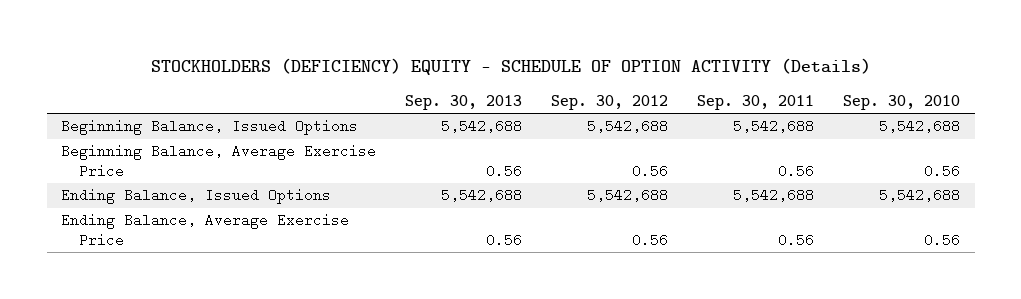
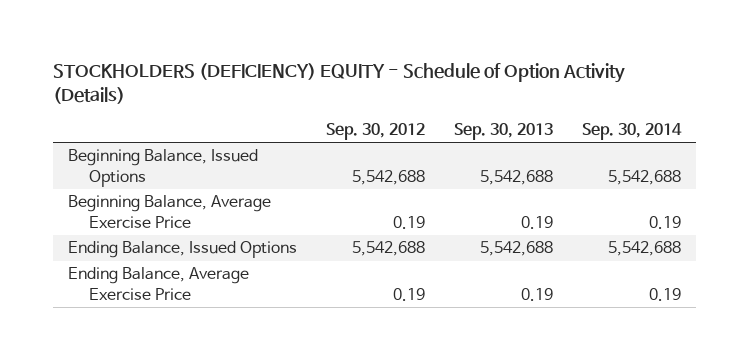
[150,58,871,76] STOCKHOLDERS (DEFICIENCY) EQUITY - SCHEDULE OF OPTION ACTIVITY (Details) -> [52,63,625,105] STOCKHOLDERS (DEFICIENCY) EQUITY - Schedule of Option Activity (Details)
[697,95,815,111] Sep. 30, 2011 -> none
[843,95,961,111] Sep. 30, 2010 -> none
none -> [582,123,683,141] Sep. 30, 2014
[486,163,523,178] 0.56 -> [521,215,554,229] 0.19
[632,163,669,178] 0.56 -> [392,215,425,229] 0.19
[486,232,523,247] 0.56 -> [521,287,554,301] 0.19
[632,232,669,247] 0.56 -> [392,287,425,301] 0.19

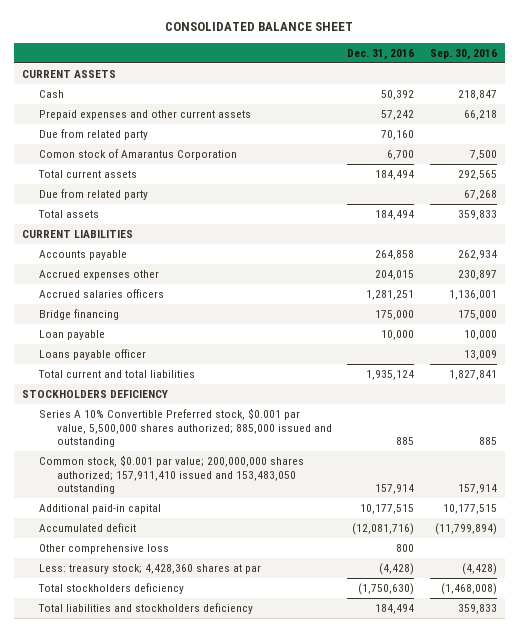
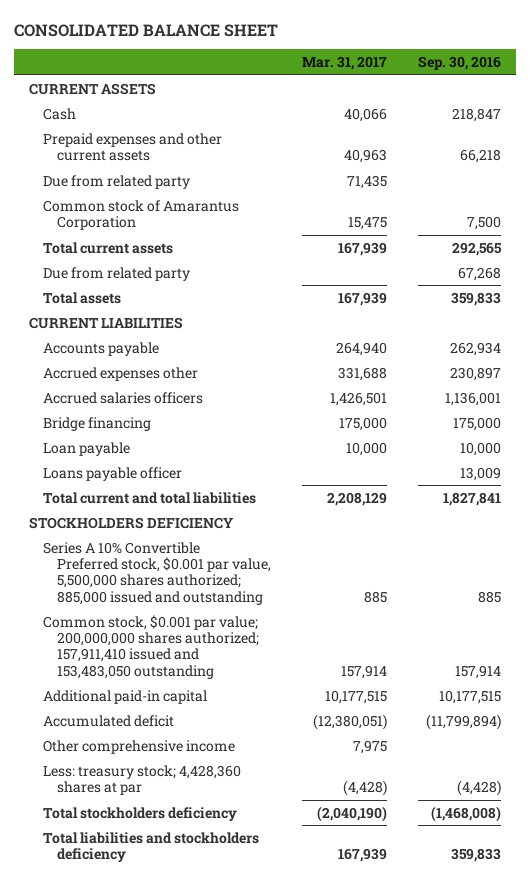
[347,48,415,60] Dec. 31, 2016 -> none
none -> [301,56,387,71] Mar. 31, 2017
[39,148,238,160] Comon stock of Amarantus Corporation -> [43,199,240,230] Common stock of Amarantus Corporation
[39,543,170,554] Other comprehensive loss -> [43,739,236,754] Other comprehensive income

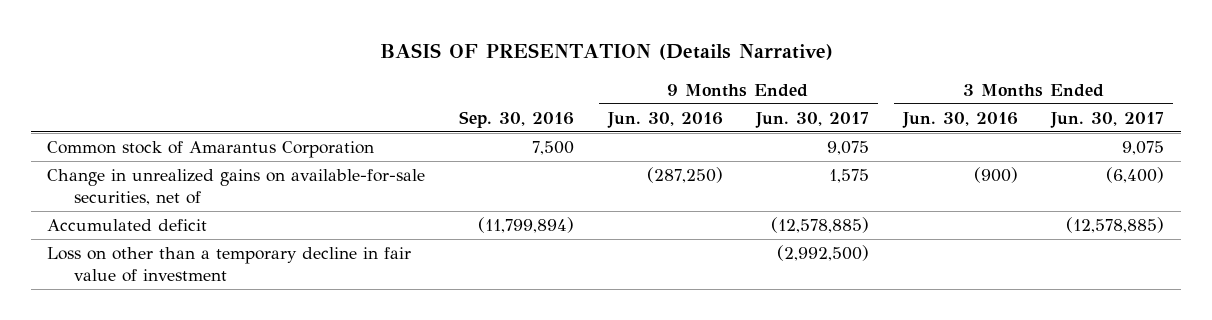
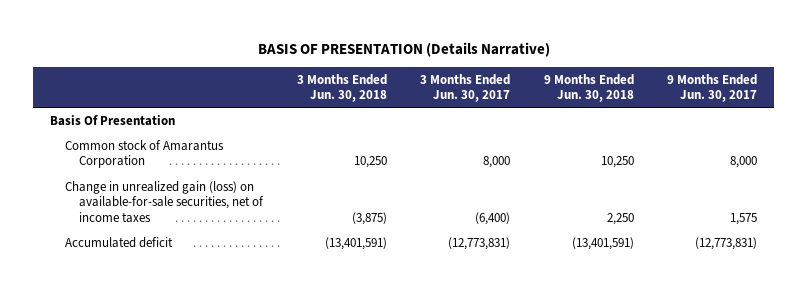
[458,110,574,128] Sep. 30, 2016 -> none
[606,111,723,128] Jun. 30, 2016 -> none
[901,111,1018,128] Jun. 30, 2016 -> none
none -> [296,73,387,103] 3 Months Ended Jun. 30, 2018
none -> [543,73,634,103] 9 Months Ended Jun. 30, 2018
[47,247,412,283] Loss on other than a temporary decline in fair value of investment -> none
none -> [50,114,176,126] Basis Of Presentation
[827,141,870,156] 9,075 -> [730,156,758,169] 8,000
[1122,141,1165,156] 9,075 -> [483,156,511,169] 8,000
[47,169,426,206] Change in unrealized gains on available-for-sale securities, net of -> [64,180,265,223] Change in unrealized gain (loss) on available-for-sale securities, net of income taxes
[771,217,870,234] (12,578,885) -> [695,236,758,250] (12,773,831)
[1066,217,1165,234] (12,578,885) -> [448,236,511,250] (12,773,831)

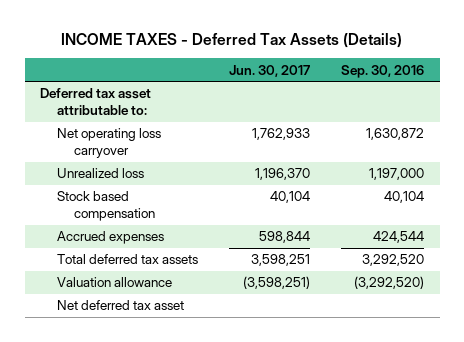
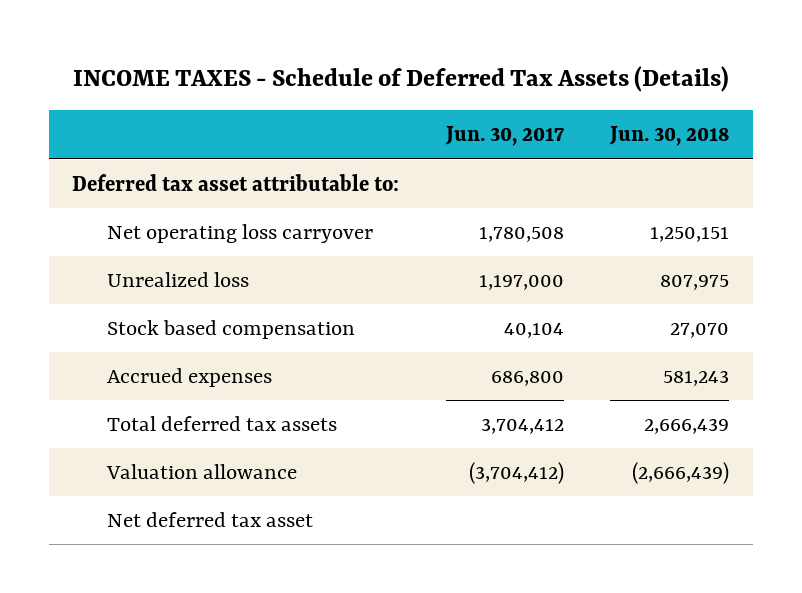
[61,33,403,49] INCOME TAXES - Deferred Tax Assets (Details) -> [72,66,729,93] INCOME TAXES - Schedule of Deferred Tax Assets (Details)
[341,64,425,78] Sep. 30, 2016 -> none
none -> [609,126,730,147] Jun. 30, 2018
[251,128,310,141] 1,762,933 -> [478,226,564,242] 1,780,508
[254,168,310,181] 1,196,370 -> [478,274,564,290] 1,197,000
[258,231,310,244] 598,844 -> [490,370,564,386] 686,800
[250,254,310,267] 3,598,251 -> [480,417,564,434] 3,704,412
[242,276,310,290] (3,598,251) -> [468,461,564,484] (3,704,412)

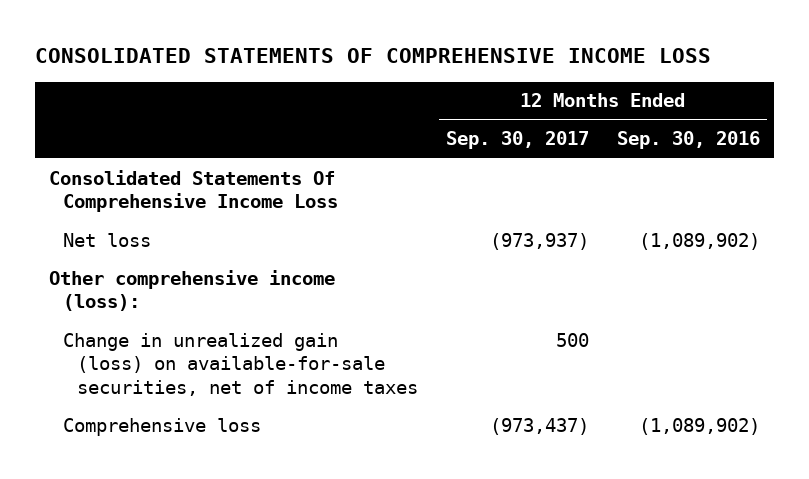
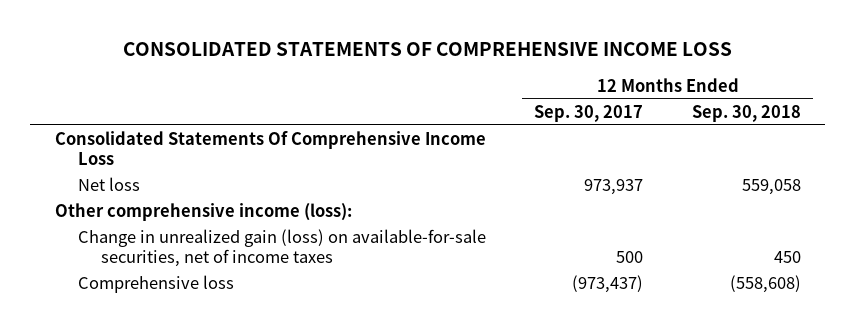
[617,131,761,150] Sep. 30, 2016 -> none
none -> [691,104,801,122] Sep. 30, 2018
[490,232,590,250] (973,937) -> [584,179,644,196] 973,937

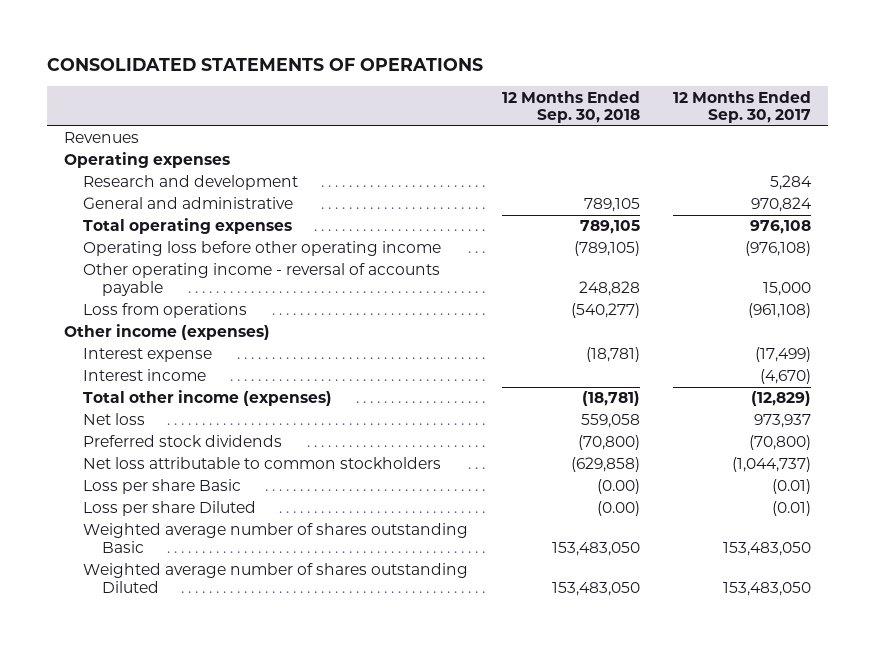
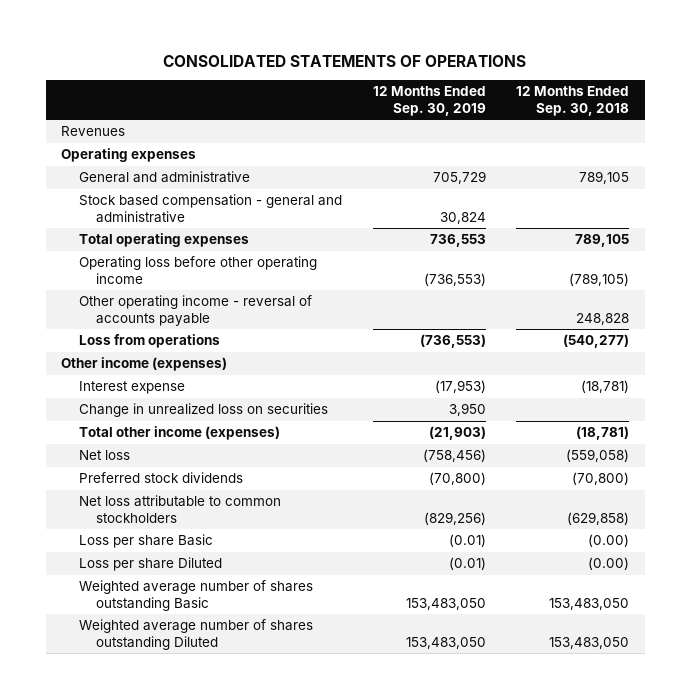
[673,90,812,124] 12 Months Ended Sep. 30, 2017 -> none
none -> [372,86,486,116] 12 Months Ended Sep. 30, 2019
[82,175,298,191] Research and development -> none
none -> [78,194,342,223] Stock based compensation - general and administrative
[82,369,206,382] Interest income -> none
none -> [78,403,328,418] Change in unrealized loss on securities
[580,414,640,429] 559,058 -> [566,449,630,463] (559,058)

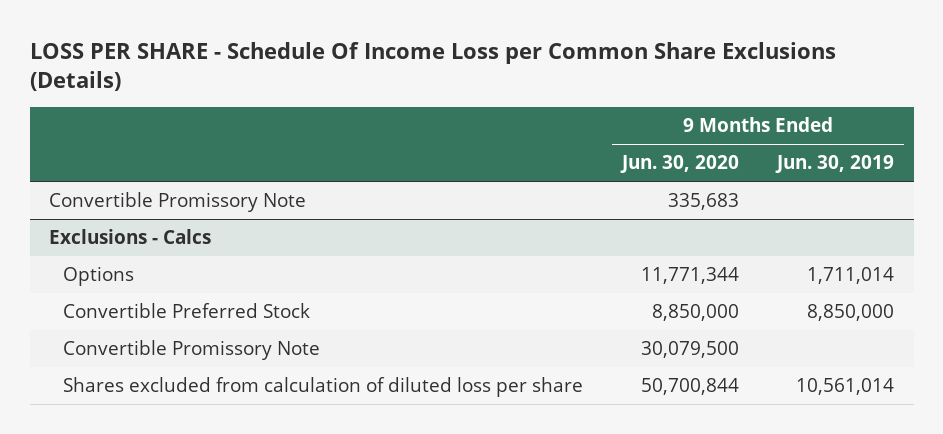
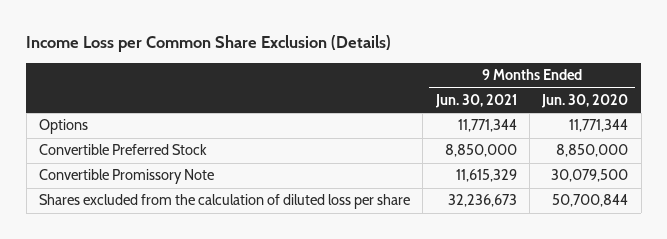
[29,41,836,92] LOSS PER SHARE - Schedule Of Income Loss per Common Share Exclusions (Details) -> [26,35,392,53] Income Loss per Common Share Exclusion (Details)
[775,155,895,174] Jun. 30, 2019 -> none
none -> [434,93,517,108] Jun. 30, 2021
[48,192,306,213] Convertible Promissory Note -> none
[48,229,211,245] Exclusions - Calcs -> none
[62,377,583,398] Shares excluded from calculation of diluted loss per share -> [38,194,410,210] Shares excluded from the calculation of diluted loss per share

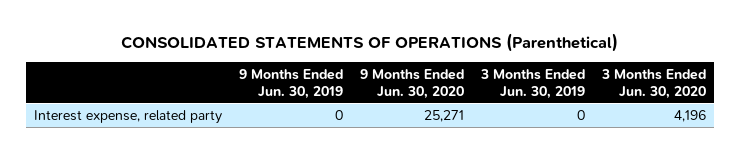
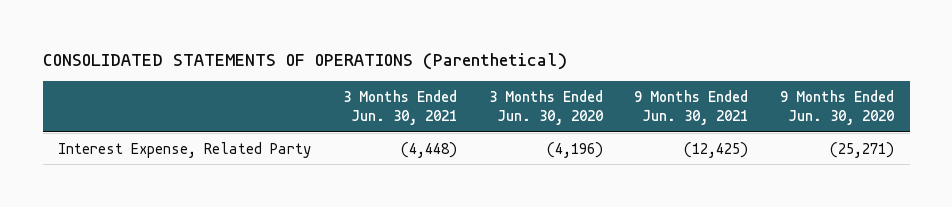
[239,68,344,99] 9 Months Ended Jun. 30, 2019 -> none
[480,68,586,99] 3 Months Ended Jun. 30, 2019 -> none
none -> [343,89,458,126] 3 Months Ended Jun. 30, 2021
none -> [634,89,749,126] 9 Months Ended Jun. 30, 2021
[34,110,223,125] Interest expense, related party -> [58,141,312,158] Interest Expense, Related Party
[424,110,465,123] 25,271 -> [830,141,895,158] (25,271)
[673,110,706,123] 4,196 -> [546,141,603,158] (4,196)

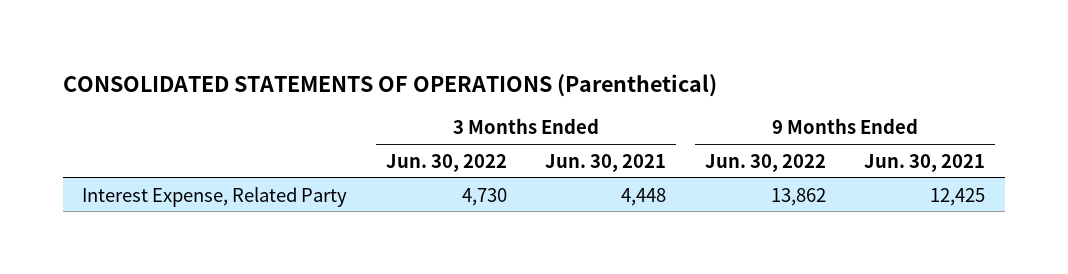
[488,89,603,126] 3 Months Ended Jun. 30, 2020 -> none
[780,89,895,126] 9 Months Ended Jun. 30, 2020 -> none
none -> [385,153,507,172] Jun. 30, 2022
none -> [704,153,826,172] Jun. 30, 2022
[401,141,458,158] (4,448) -> [621,187,667,206] 4,448
[684,141,749,158] (12,425) -> [930,187,986,206] 12,425

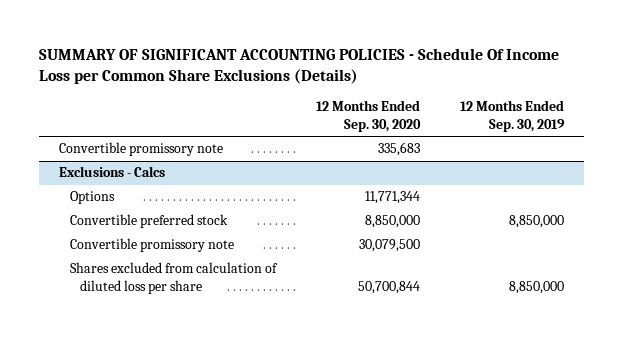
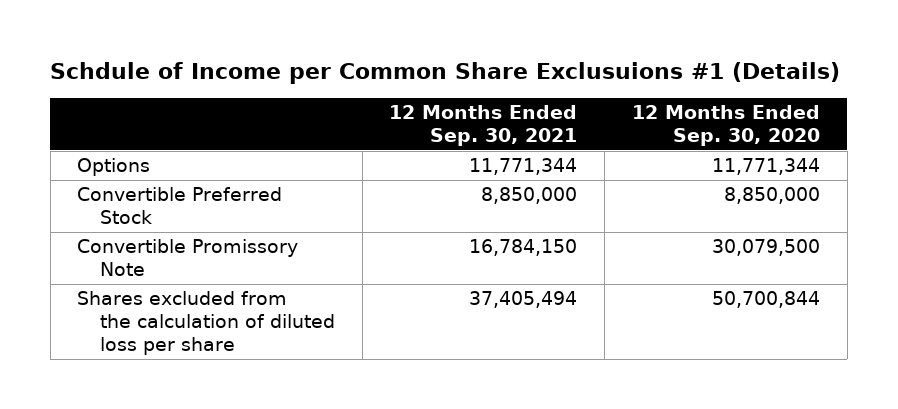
[39,48,560,85] SUMMARY OF SIGNIFICANT ACCOUNTING POLICIES - Schedule Of Income Loss per Common Share Exclusions (Details) -> [50,62,841,85] Schdule of Income per Common Share Exclusuions #1 (Details)
[459,100,565,132] 12 Months Ended Sep. 30, 2019 -> none
none -> [389,105,578,147] 12 Months Ended Sep. 30, 2021
[59,142,224,157] Convertible promissory note -> none
[59,166,166,178] Exclusions - Calcs -> none
[69,214,228,229] Convertible preferred stock -> [77,187,283,225] Convertible Preferred Stock
[69,238,234,253] Convertible promissory note -> [77,239,299,277] Convertible Promissory Note
[69,262,278,294] Shares excluded from calculation of diluted loss per share -> [77,291,335,356] Shares excluded from the calculation of diluted loss per share

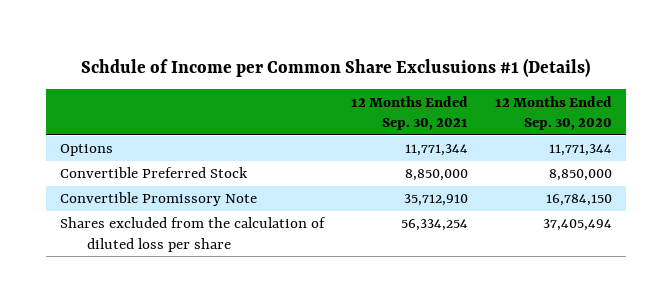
[469,239,578,257] 16,784,150 -> [404,194,469,207] 35,712,910
[712,239,821,257] 30,079,500 -> [546,194,613,207] 16,784,150
[469,291,578,309] 37,405,494 -> [401,219,469,232] 56,334,254
[712,291,821,309] 50,700,844 -> [543,219,613,232] 37,405,494

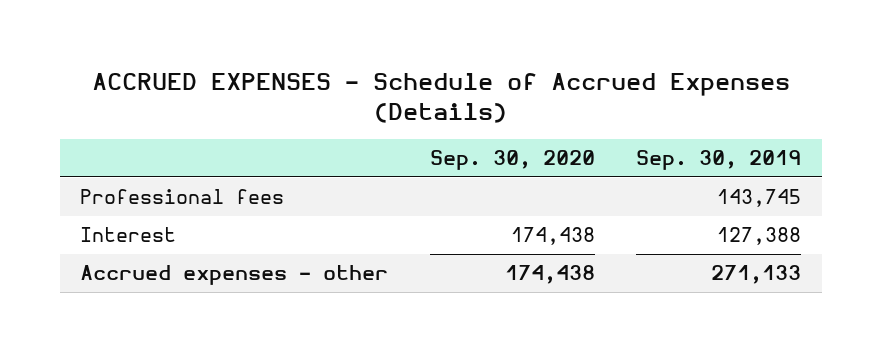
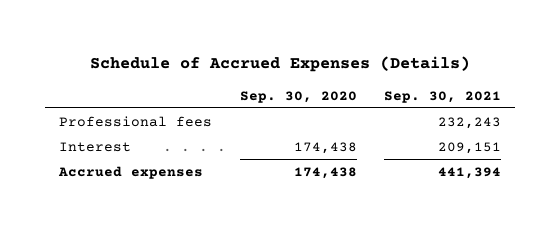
[91,72,790,123] ACCRUED EXPENSES - Schedule of Accrued Expenses (Details) -> [90,56,471,73] Schedule of Accrued Expenses (Details)
[636,150,802,171] Sep. 30, 2019 -> none
none -> [384,90,502,103] Sep. 30, 2021
[80,265,389,286] Accrued expenses - other -> [58,165,204,179] Accrued expenses

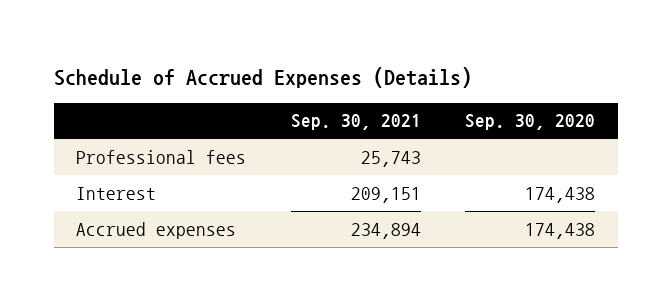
[438,116,502,129] 232,243 -> [360,150,421,167] 25,743
[438,166,502,179] 441,394 -> [350,222,421,239] 234,894

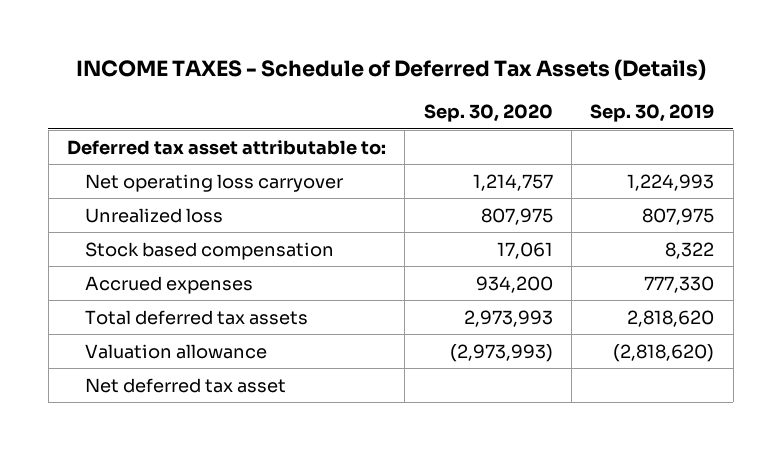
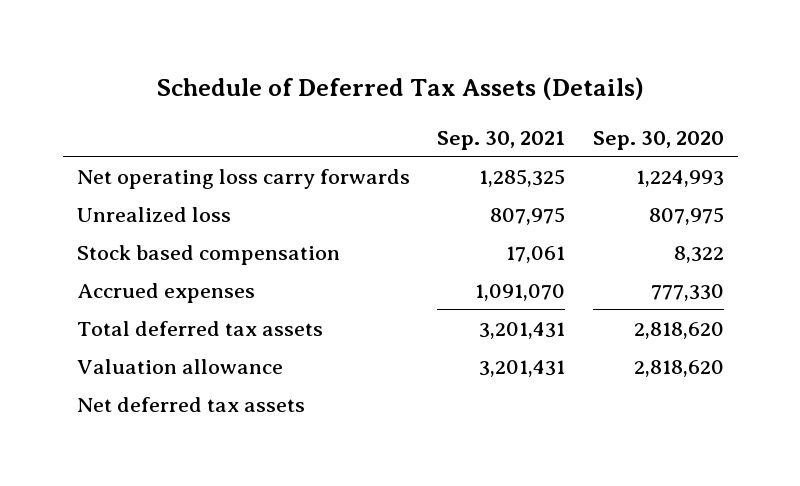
[75,59,706,81] INCOME TAXES - Schedule of Deferred Tax Assets (Details) -> [157,77,645,101] Schedule of Deferred Tax Assets (Details)
[590,104,715,123] Sep. 30, 2019 -> none
none -> [437,130,566,150] Sep. 30, 2021
[66,139,386,155] Deferred tax asset attributable to: -> none
[85,173,344,192] Net operating loss carryover -> [76,168,410,189] Net operating loss carry forwards
[472,173,553,191] 1,214,757 -> [635,169,724,187] 1,224,993
[496,241,553,259] 17,061 -> [673,245,724,263] 8,322
[475,275,553,293] 934,200 -> [650,283,724,301] 777,330
[463,309,553,327] 2,973,993 -> [633,321,724,339] 2,818,620
[449,343,553,362] (2,973,993) -> [633,359,724,377] 2,818,620
[85,377,287,393] Net deferred tax asset -> [76,396,305,412] Net deferred tax assets

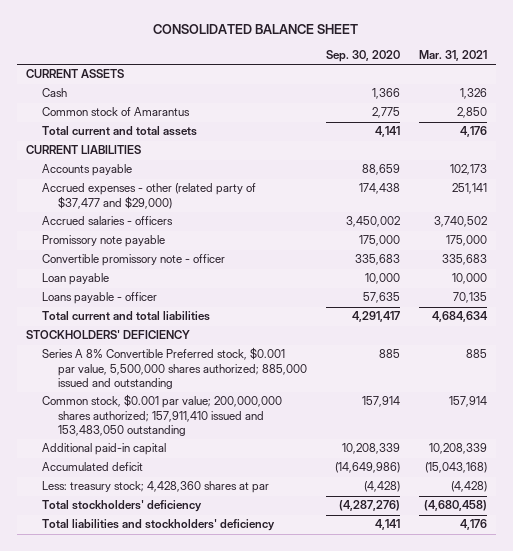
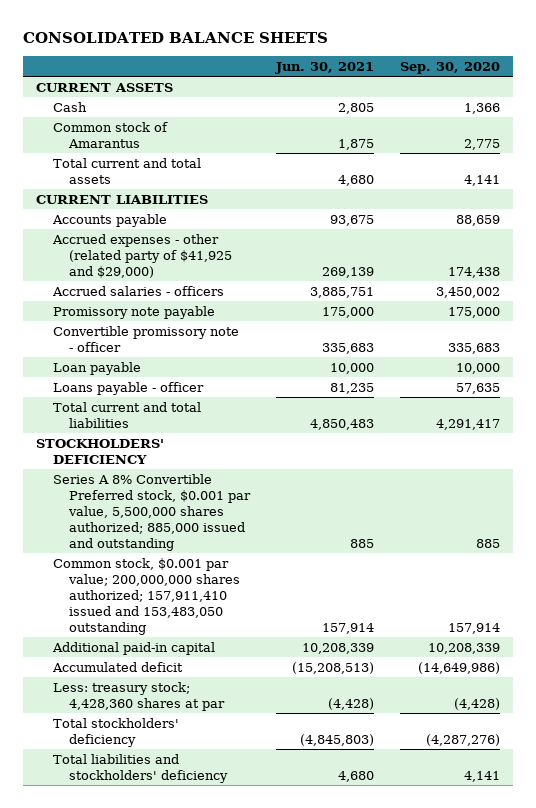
[153,24,359,35] CONSOLIDATED BALANCE SHEET -> [23,32,329,44] CONSOLIDATED BALANCE SHEETS
[418,50,487,62] Mar. 31, 2021 -> none
none -> [275,62,375,75] Jun. 30, 2021
[41,183,256,209] Accrued expenses - other (related party of $37,477 and $29,000) -> [51,233,232,278] Accrued expenses - other (related party of $41,925 and $29,000)

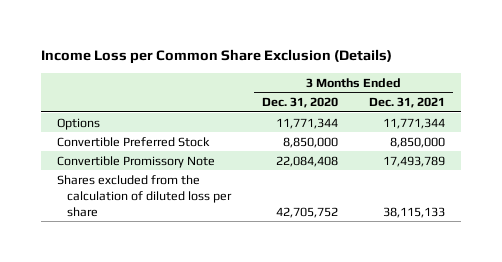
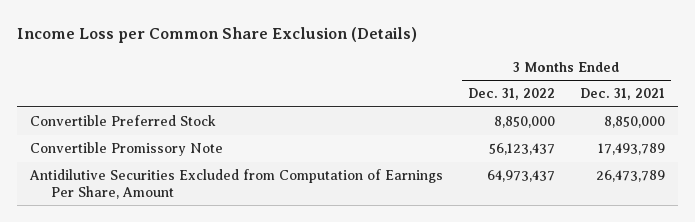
[262,96,339,108] Dec. 31, 2020 -> none
none -> [467,88,555,101] Dec. 31, 2022
[56,117,100,130] Options -> none
[56,174,233,217] Shares excluded from the calculation of diluted loss per share -> [28,169,443,199] Antidilutive Securities Excluded from Computation of Earnings Per Share, Amount
[383,206,446,218] 38,115,133 -> [596,170,666,183] 26,473,789

